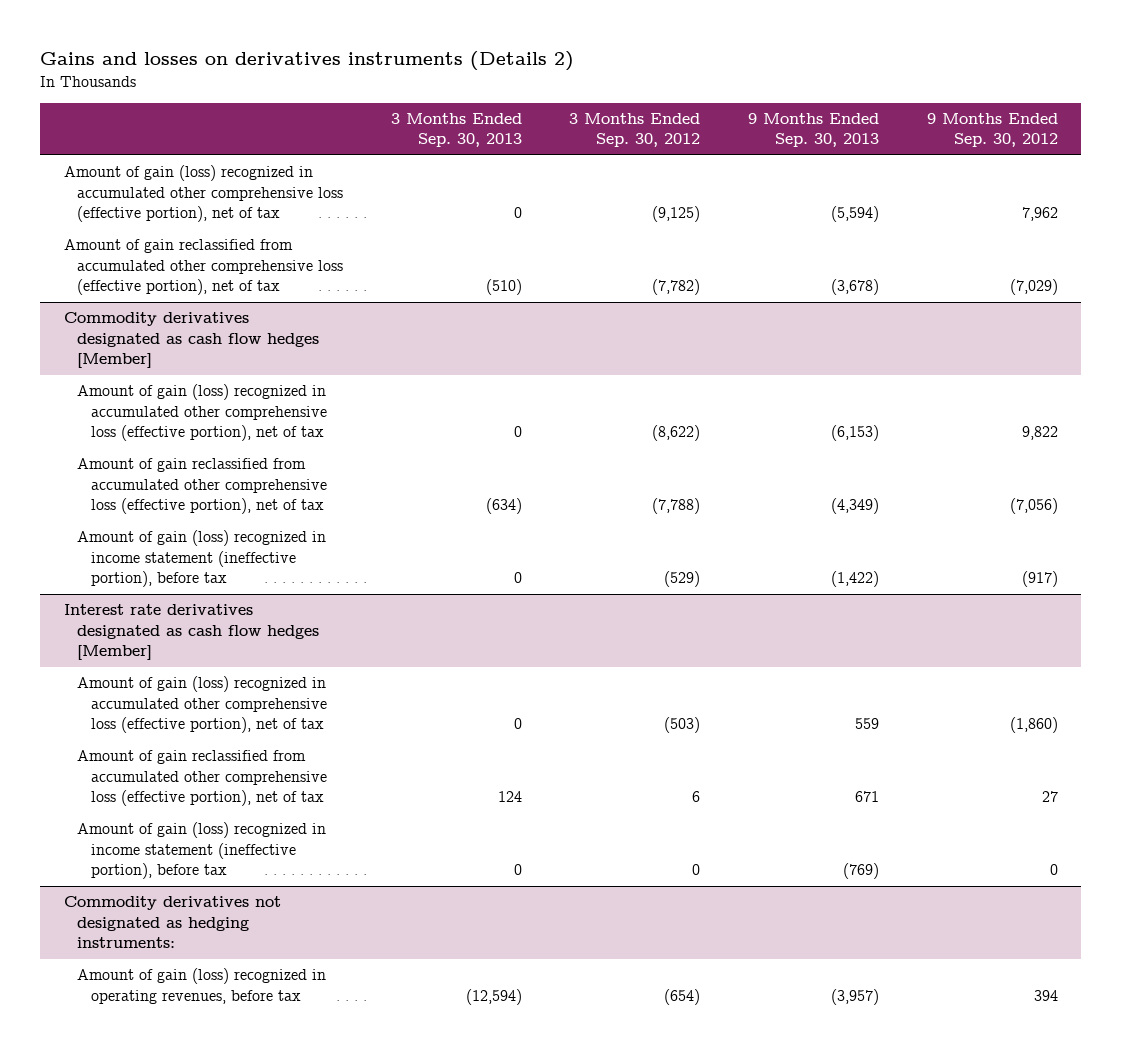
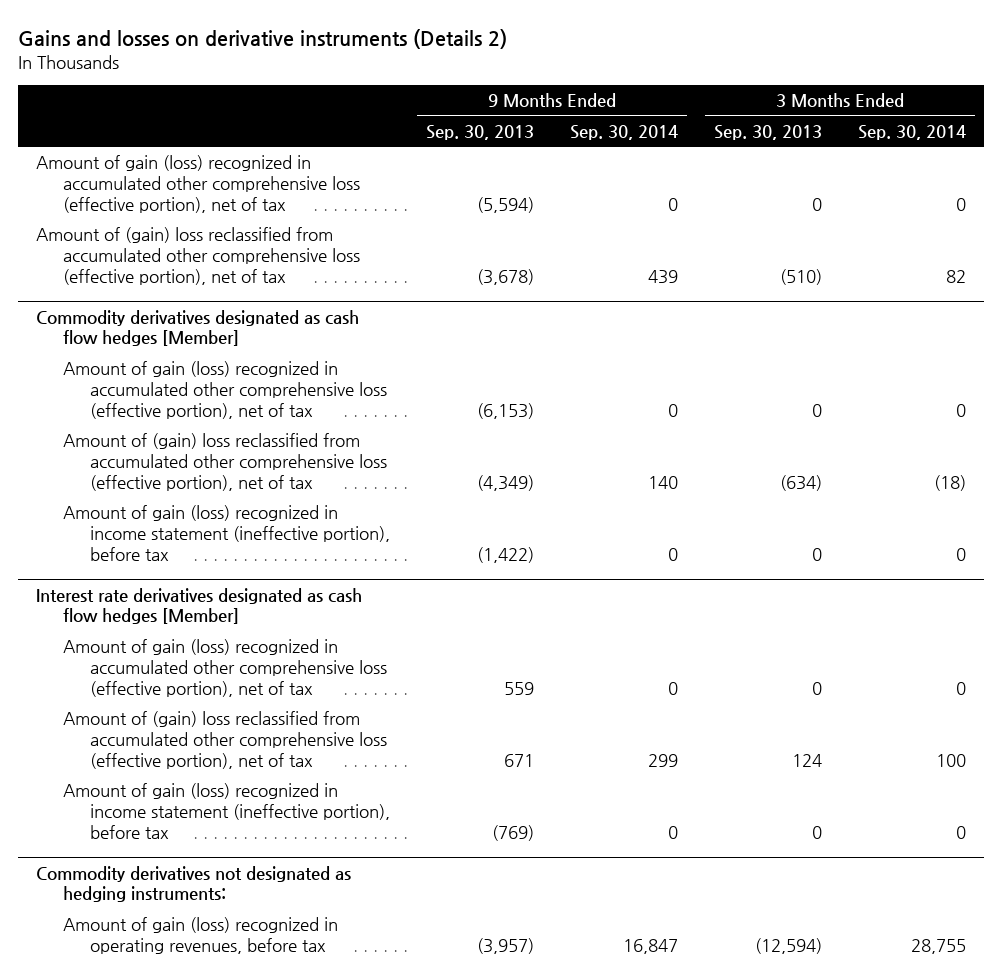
[39,50,574,71] Gains and losses on derivatives instruments (Details 2) -> [18,28,508,49] Gains and losses on derivative instruments (Details 2)
[569,113,701,148] 3 Months Ended Sep. 30, 2012 -> none
[926,113,1058,148] 9 Months Ended Sep. 30, 2012 -> none
none -> [569,125,678,141] Sep. 30, 2014
none -> [857,125,966,141] Sep. 30, 2014
[63,239,344,296] Amount of gain reclassified from accumulated other comprehensive loss (effective portion), net of tax -> [35,227,360,285] Amount of (gain) loss reclassified from accumulated other comprehensive loss (effective portion), net of tax
[77,458,327,515] Amount of gain reclassified from accumulated other comprehensive loss (effective portion), net of tax -> [62,433,387,491] Amount of (gain) loss reclassified from accumulated other comprehensive loss (effective portion), net of tax
[77,750,327,807] Amount of gain reclassified from accumulated other comprehensive loss (effective portion), net of tax -> [62,711,387,769] Amount of (gain) loss reclassified from accumulated other comprehensive loss (effective portion), net of tax

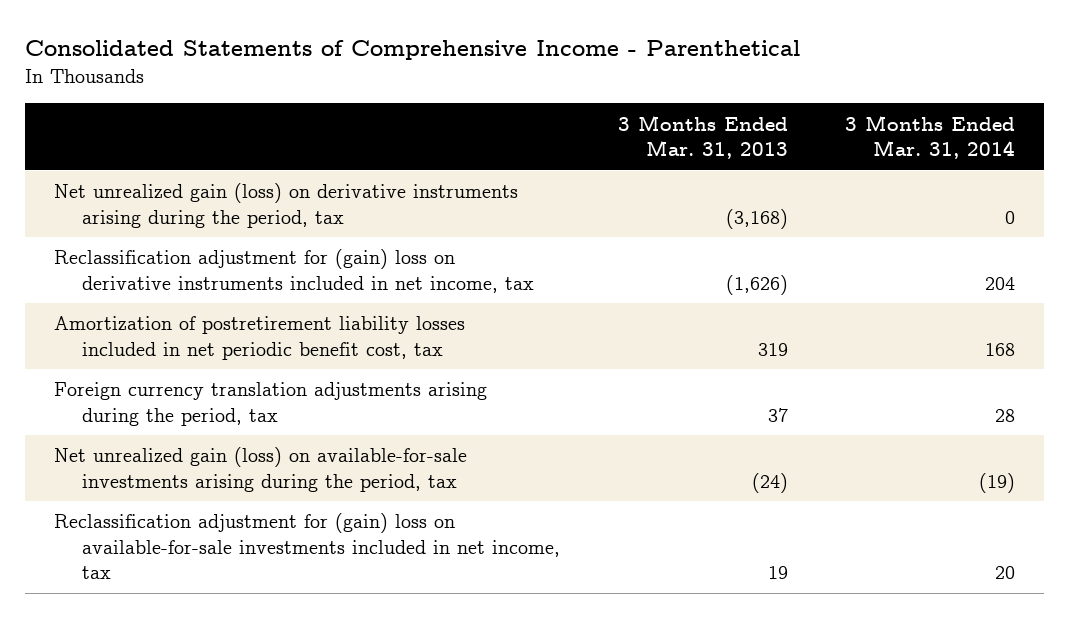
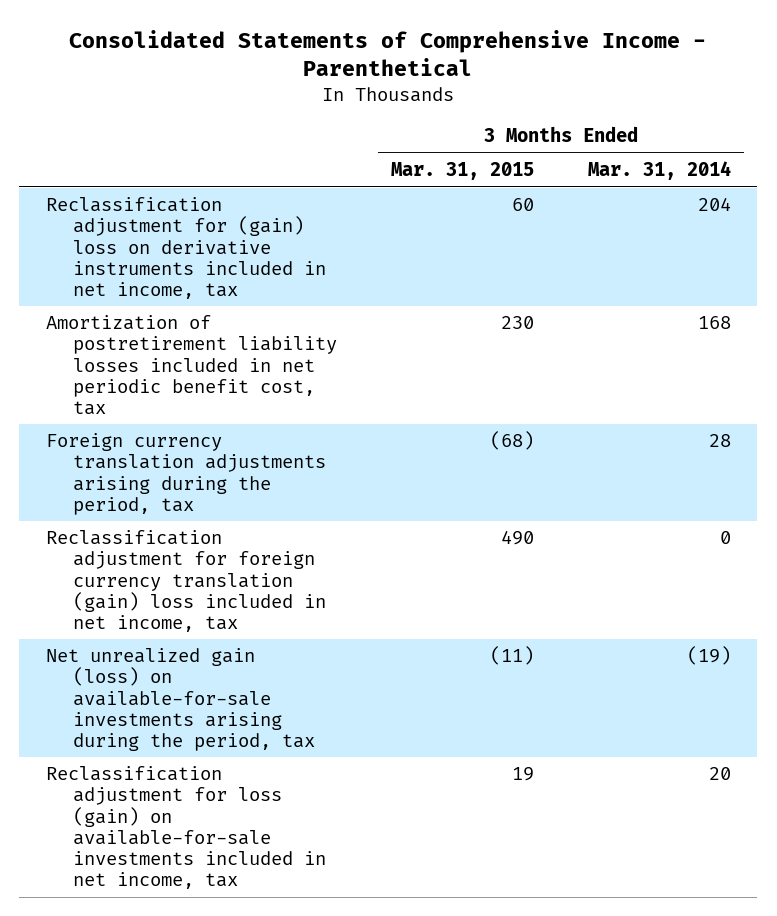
[617,114,788,160] 3 Months Ended Mar. 31, 2013 -> none
none -> [390,162,534,181] Mar. 31, 2015
[53,183,518,228] Net unrealized gain (loss) on derivative instruments arising during the period, tax -> none
none -> [46,530,327,632] Reclassification adjustment for foreign currency translation (gain) loss included in net income, tax
[53,513,561,580] Reclassification adjustment for (gain) loss on available-for-sale investments included in net income, tax -> [46,766,327,890] Reclassification adjustment for loss (gain) on available-for-sale investments included in net income, tax

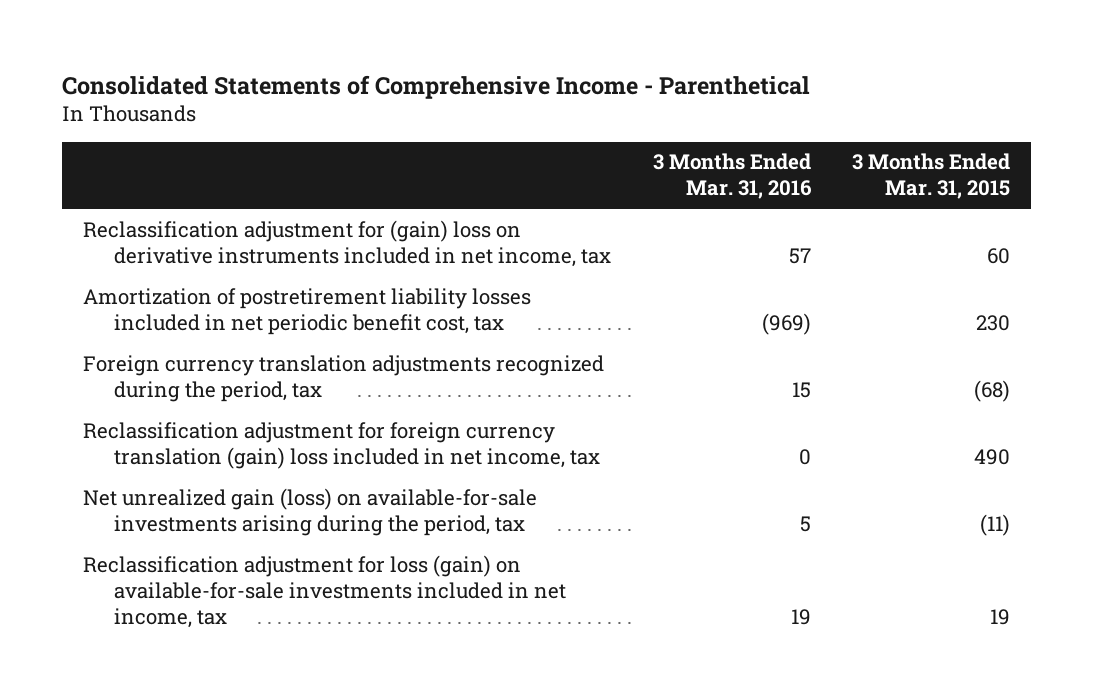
[587,161,731,181] Mar. 31, 2014 -> none
none -> [652,153,812,200] 3 Months Ended Mar. 31, 2016
[46,433,327,515] Foreign currency translation adjustments arising during the period, tax -> [82,354,604,402] Foreign currency translation adjustments recognized during the period, tax

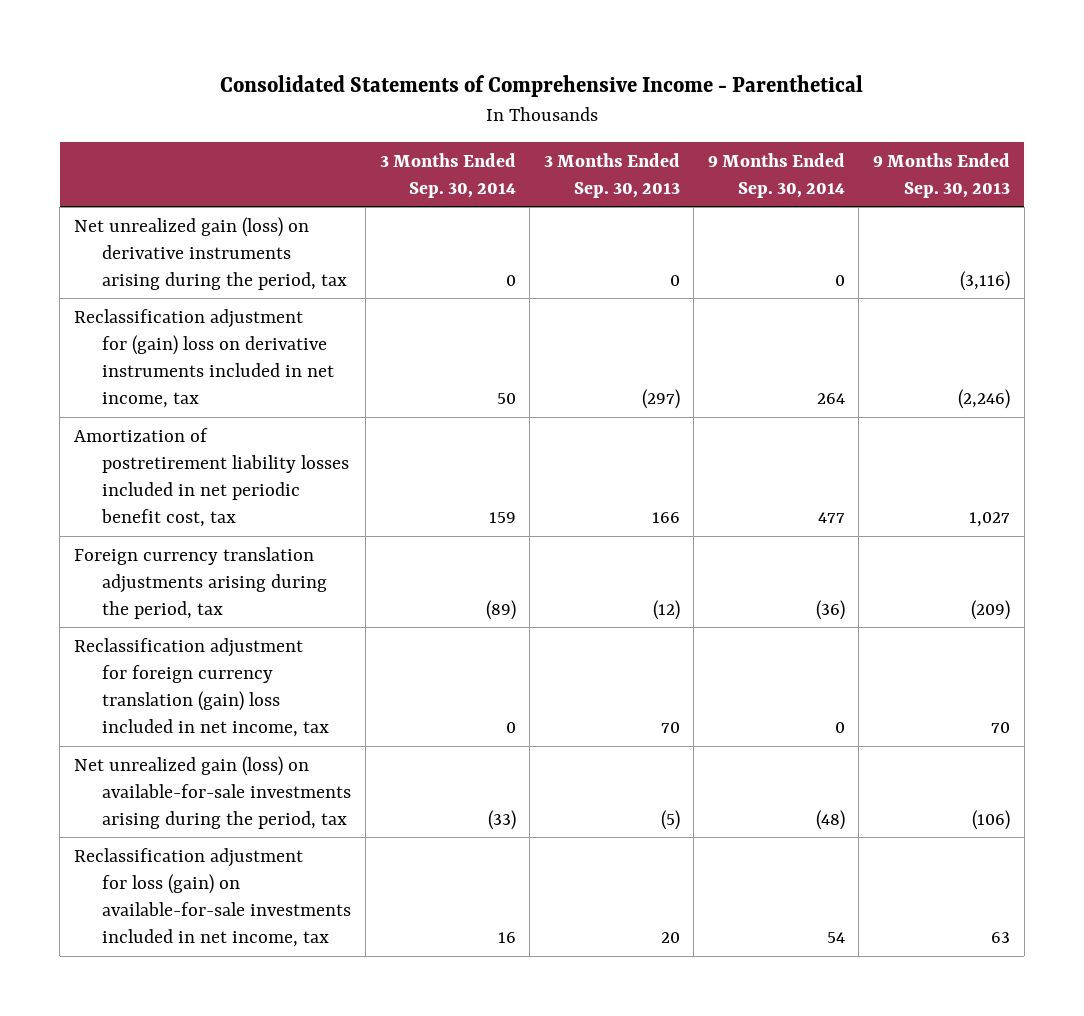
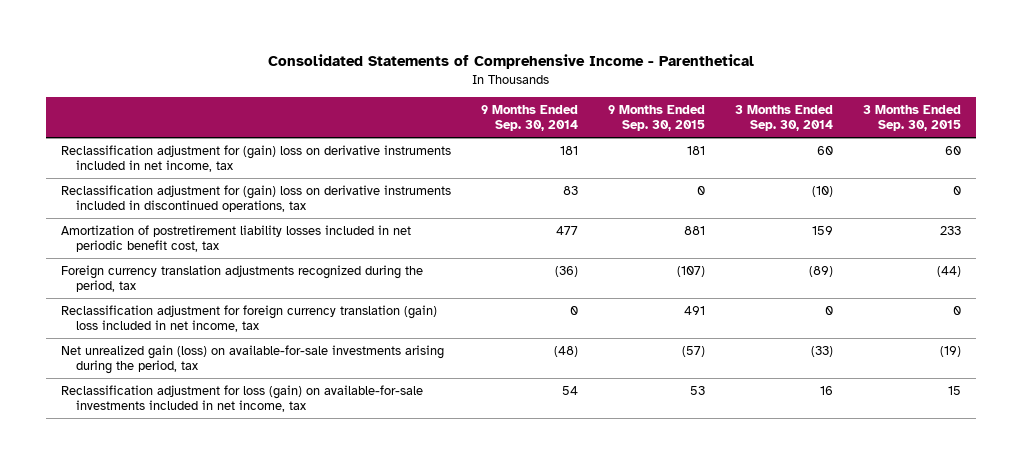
[543,152,680,198] 3 Months Ended Sep. 30, 2013 -> none
[873,152,1011,198] 9 Months Ended Sep. 30, 2013 -> none
none -> [607,104,705,132] 9 Months Ended Sep. 30, 2015
none -> [862,104,961,132] 3 Months Ended Sep. 30, 2015
[73,216,348,290] Net unrealized gain (loss) on derivative instruments arising during the period, tax -> none
[496,392,516,404] 50 -> [816,145,833,155] 60
[816,392,845,404] 264 -> [559,145,578,155] 181
none -> [60,184,451,213] Reclassification adjustment for (gain) loss on derivative instruments included in discontinued operations, tax
[73,546,328,619] Foreign currency translation adjustments arising during the period, tax -> [60,264,423,293] Foreign currency translation adjustments recognized during the period, tax

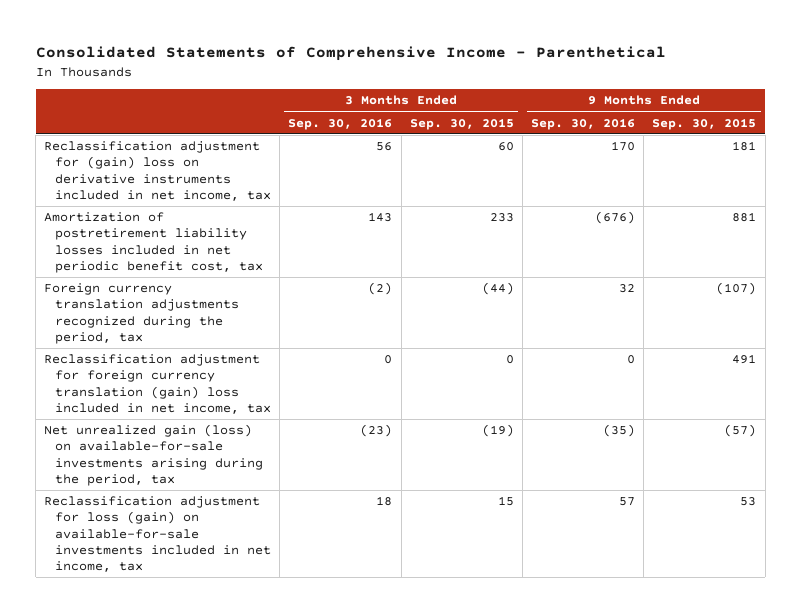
[480,104,578,132] 9 Months Ended Sep. 30, 2014 -> none
[734,104,833,132] 3 Months Ended Sep. 30, 2014 -> none
none -> [288,117,393,130] Sep. 30, 2016
none -> [531,117,636,130] Sep. 30, 2016
[60,184,451,213] Reclassification adjustment for (gain) loss on derivative instruments included in discontinued operations, tax -> none

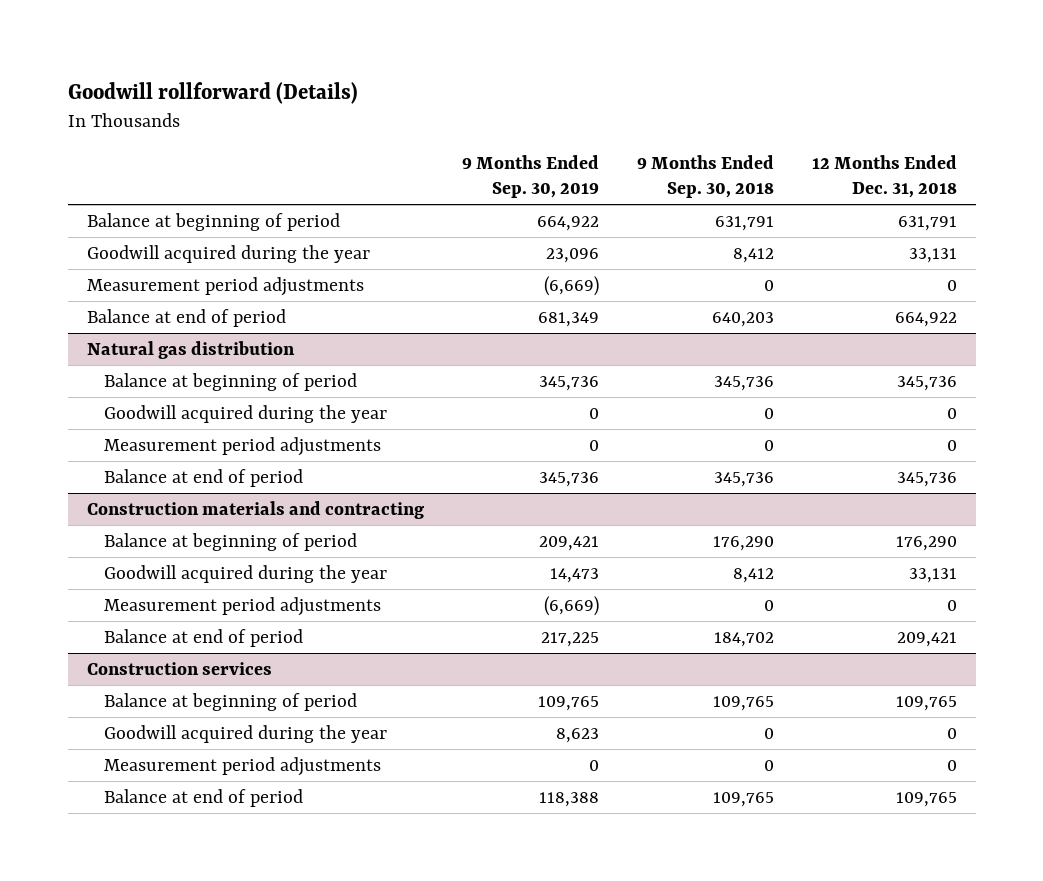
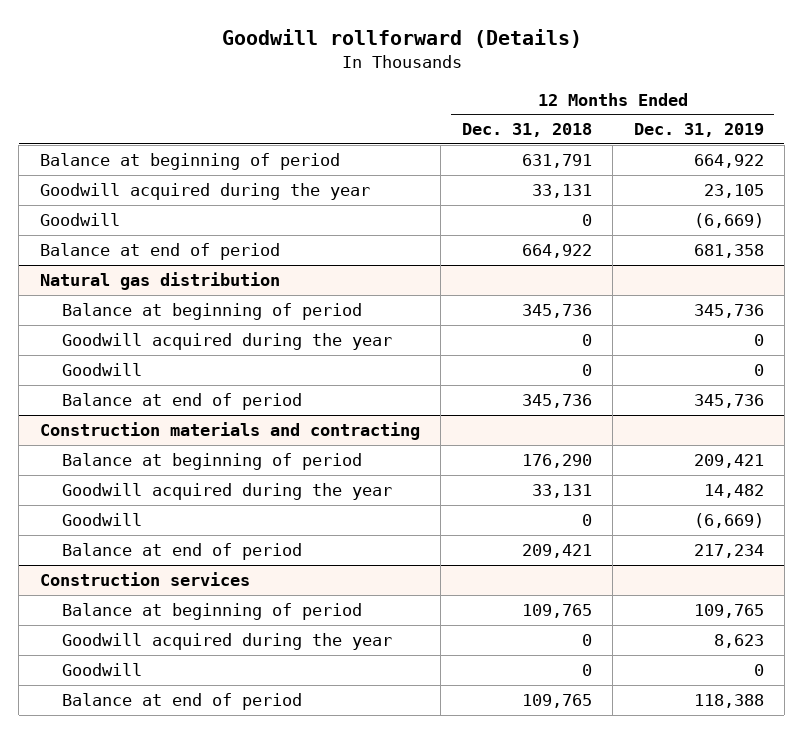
[461,154,599,198] 9 Months Ended Sep. 30, 2019 -> none
[636,154,774,198] 9 Months Ended Sep. 30, 2018 -> none
none -> [633,123,764,138] Dec. 31, 2019
[86,276,364,296] Measurement period adjustments -> [39,212,120,226] Goodwill
[103,436,381,456] Measurement period adjustments -> [62,362,143,376] Goodwill
[103,596,381,616] Measurement period adjustments -> [62,512,143,526] Goodwill
[103,756,381,776] Measurement period adjustments -> [62,662,143,676] Goodwill

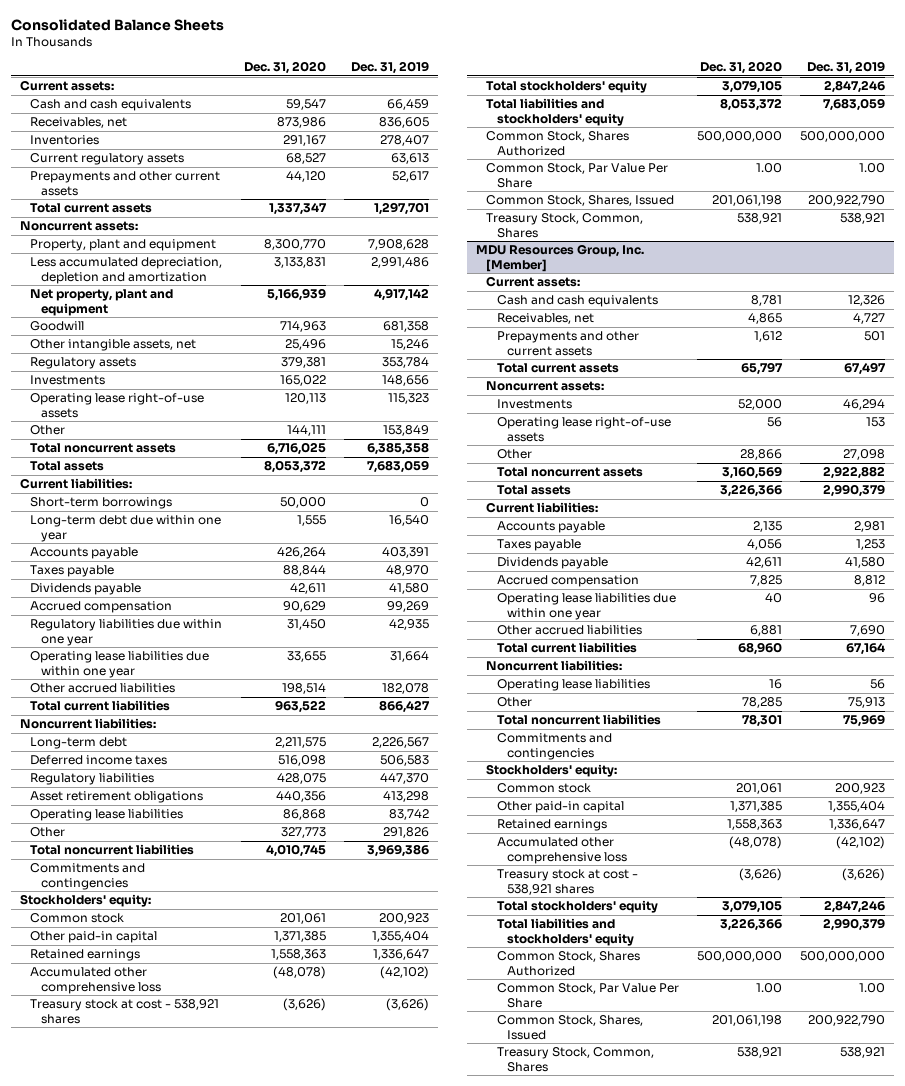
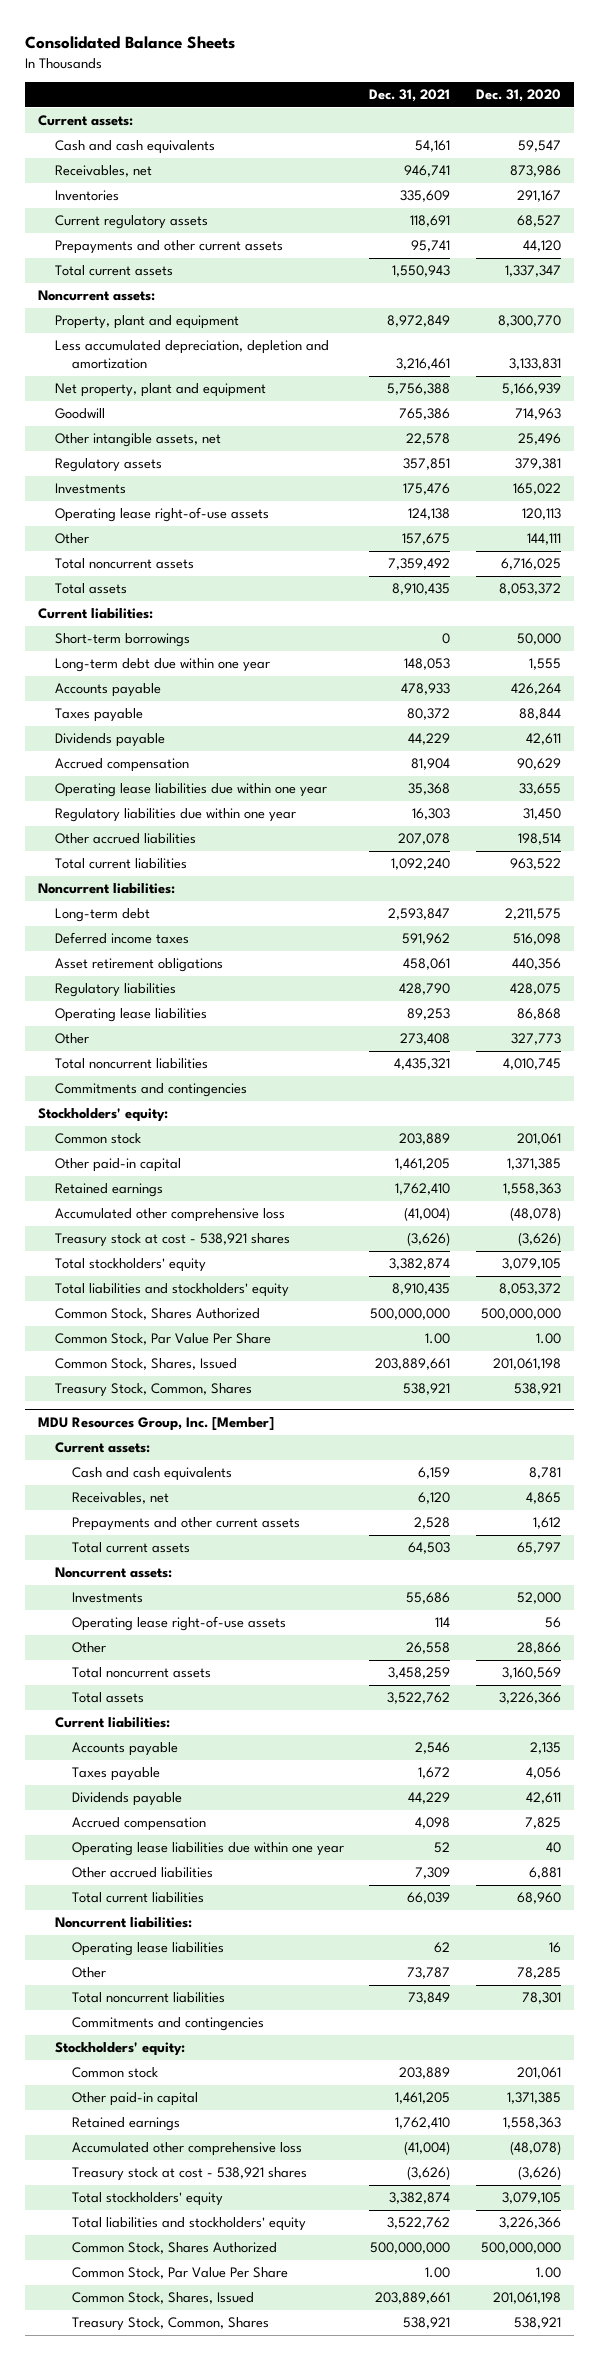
[350,61,429,75] Dec. 31, 2019 -> none
none -> [369,89,451,103] Dec. 31, 2021
[30,619,223,646] Regulatory liabilities due within one year -> [54,808,296,823] Regulatory liabilities due within one year
[30,773,155,786] Regulatory liabilities -> [54,983,176,998] Regulatory liabilities

